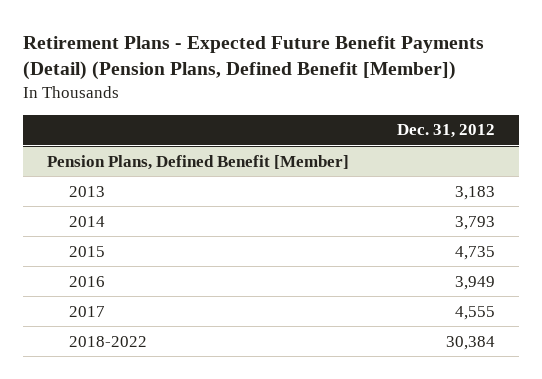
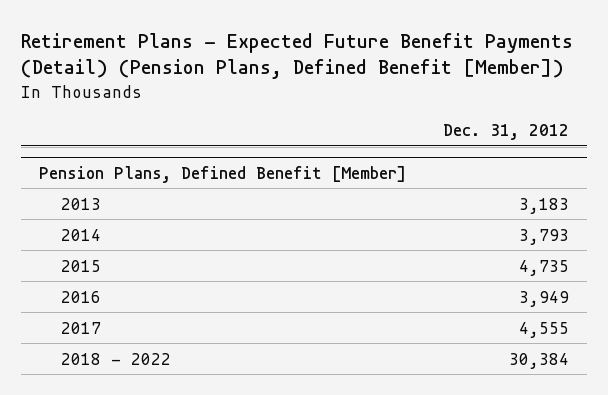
[68,335,147,347] 2018-2022 -> [60,352,171,365] 2018 - 2022

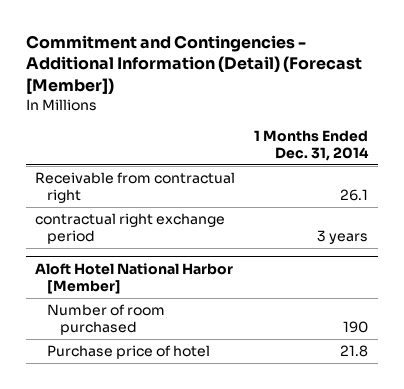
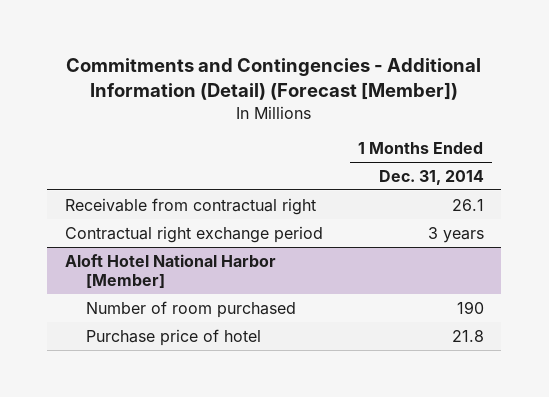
[26,34,363,95] Commitment and Contingencies - Additional Information (Detail) (Forecast [Member]) -> [66,58,482,101] Commitments and Contingencies - Additional Information (Detail) (Forecast [Member])
[35,213,226,245] contractual right exchange period -> [65,225,324,243] Contractual right exchange period

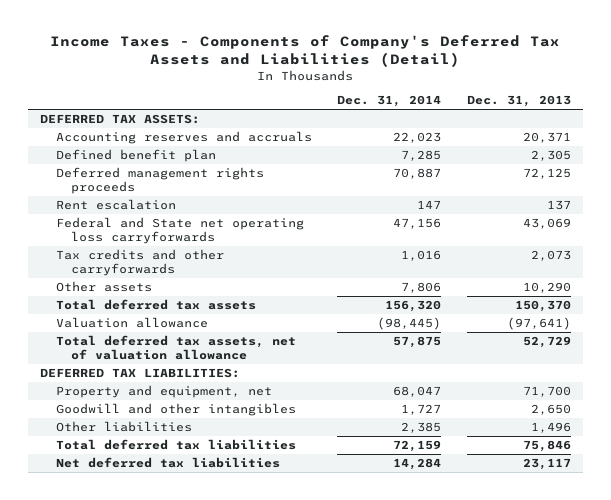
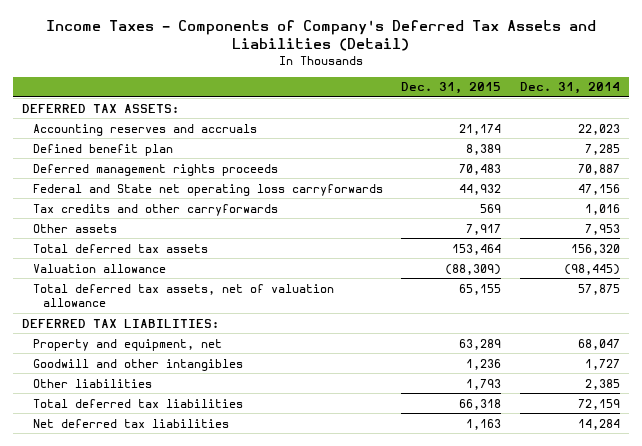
[466,95,571,108] Dec. 31, 2013 -> none
none -> [401,82,502,95] Dec. 31, 2015
[55,198,176,210] Rent escalation -> none
[401,281,442,293] 7,806 -> [585,223,621,235] 7,953

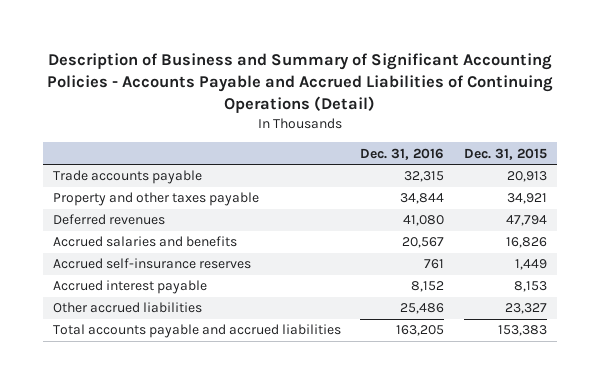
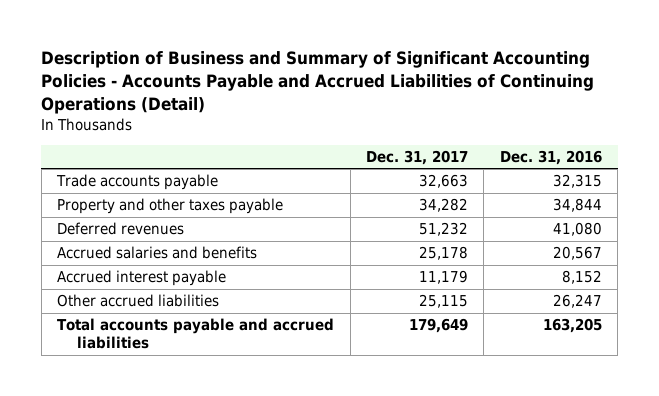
[464,147,548,160] Dec. 31, 2015 -> none
none -> [366,149,469,165] Dec. 31, 2017
[52,258,251,270] Accrued self-insurance reserves -> none
[400,303,445,315] 25,486 -> [552,294,602,309] 26,247

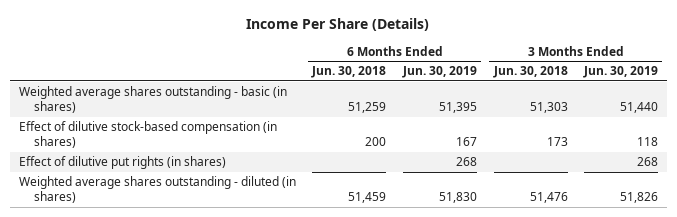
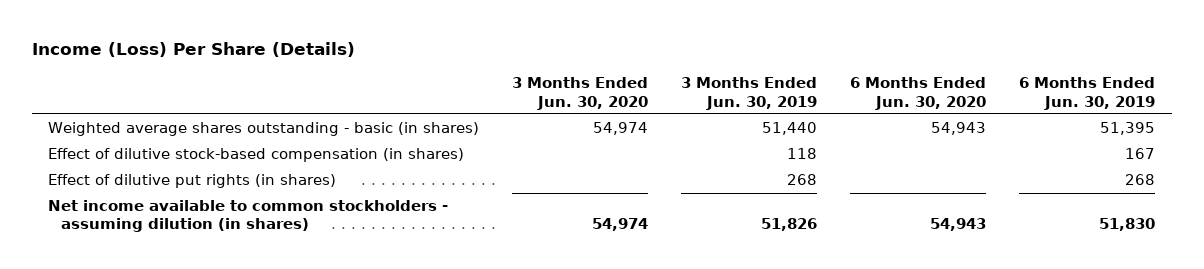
[246,18,430,32] Income Per Share (Details) -> [31,42,355,58] Income (Loss) Per Share (Details)
[311,66,387,79] Jun. 30, 2018 -> none
[492,66,568,79] Jun. 30, 2018 -> none
none -> [512,77,649,110] 3 Months Ended Jun. 30, 2020
none -> [850,77,987,110] 6 Months Ended Jun. 30, 2020
[18,176,296,204] Weighted average shares outstanding - diluted (in shares) -> [48,200,449,233] Net income available to common stockholders - assuming dilution (in shares)

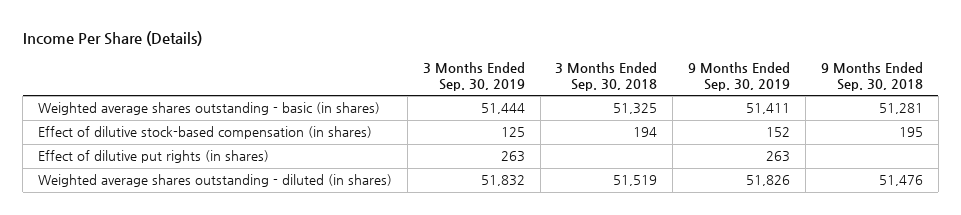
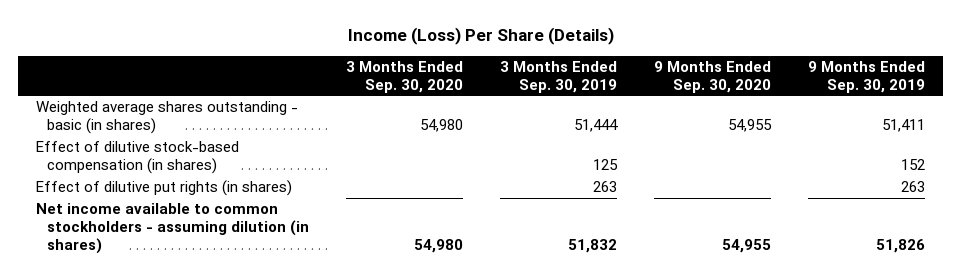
[22,30,202,46] Income Per Share (Details) -> [347,26,614,45] Income (Loss) Per Share (Details)
[555,62,658,91] 3 Months Ended Sep. 30, 2018 -> none
[820,62,923,91] 9 Months Ended Sep. 30, 2018 -> none
none -> [346,60,464,93] 3 Months Ended Sep. 30, 2020
none -> [653,60,771,93] 9 Months Ended Sep. 30, 2020
[38,174,393,188] Weighted average shares outstanding - diluted (in shares) -> [36,203,310,254] Net income available to common stockholders - assuming dilution (in shares)

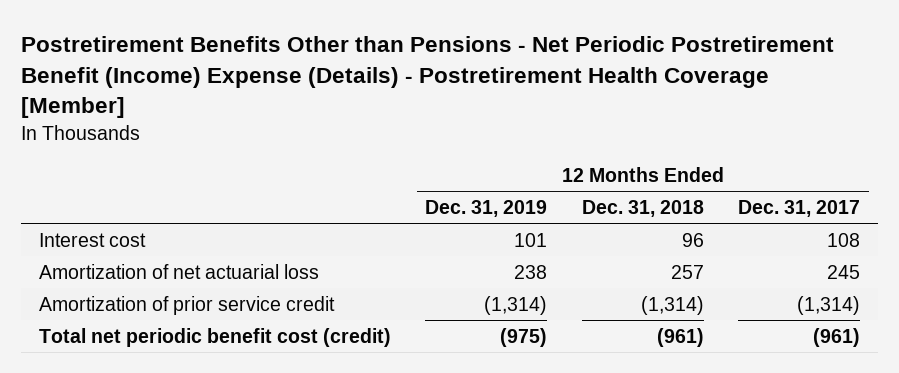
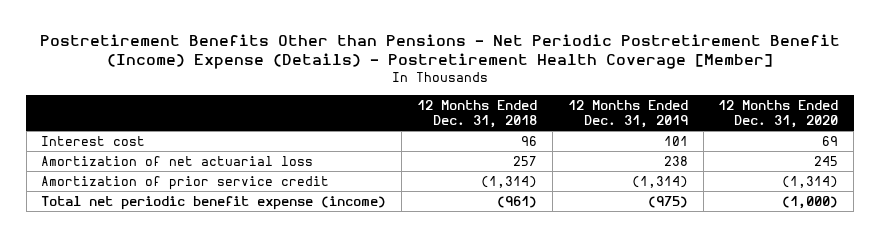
[738,200,861,218] Dec. 31, 2017 -> none
none -> [718,99,839,129] 12 Months Ended Dec. 31, 2020
[38,327,391,347] Total net periodic benefit cost (credit) -> [41,195,387,210] Total net periodic benefit expense (income)

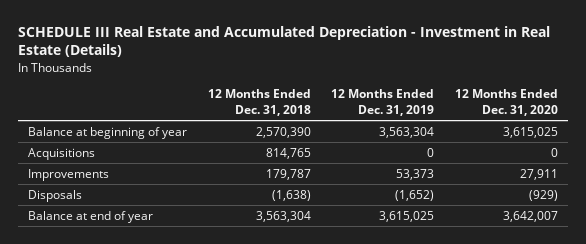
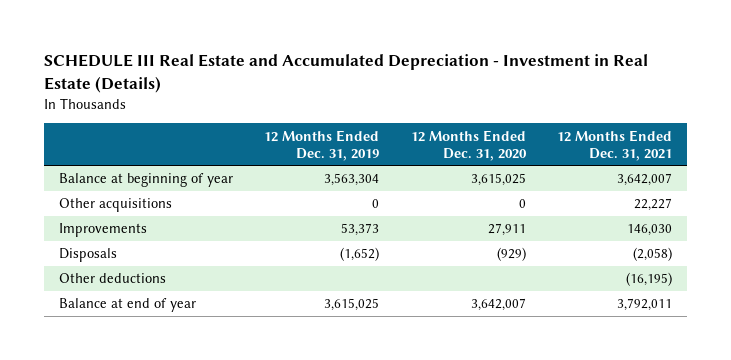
[207,89,311,117] 12 Months Ended Dec. 31, 2018 -> none
none -> [556,129,672,161] 12 Months Ended Dec. 31, 2021
[28,147,96,160] Acquisitions -> [59,198,173,213] Other acquisitions
none -> [59,273,167,284] Other deductions

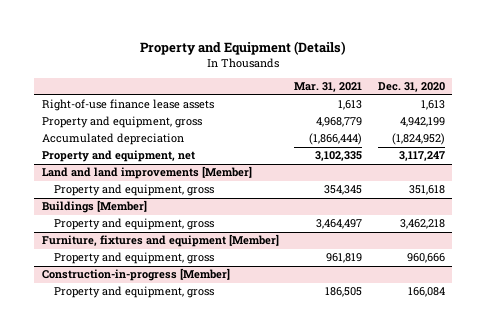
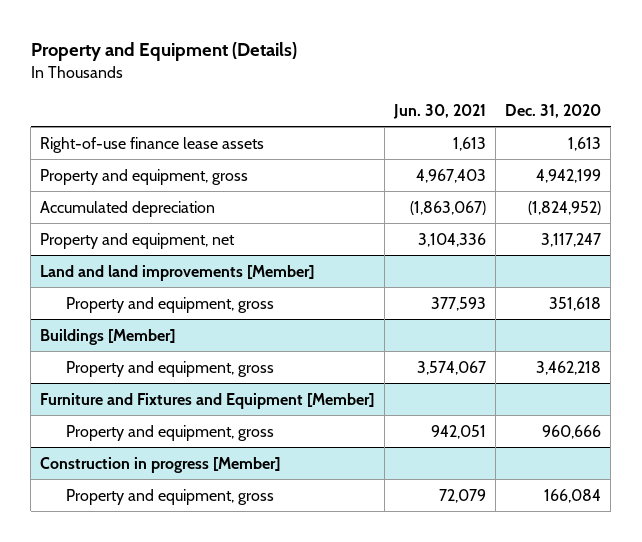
[294,82,363,93] Mar. 31, 2021 -> none
none -> [392,103,486,119] Jun. 30, 2021
[41,234,279,248] Furniture, fixtures and equipment [Member] -> [40,392,375,409] Furniture and Fixtures and Equipment [Member]
[41,268,230,282] Construction-in-progress [Member] -> [40,456,281,473] Construction in progress [Member]

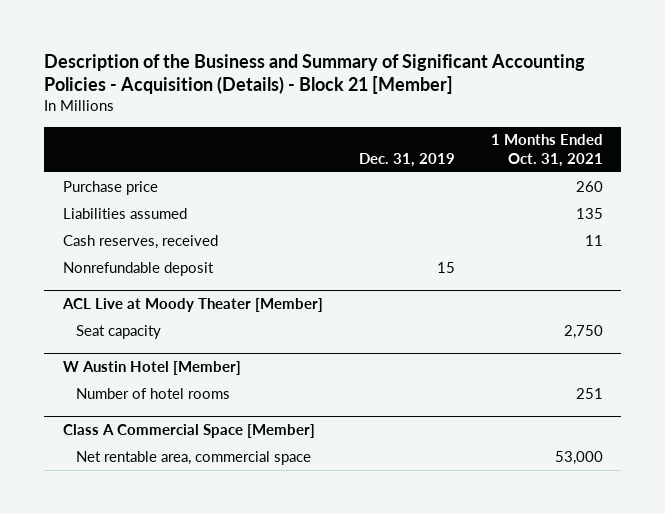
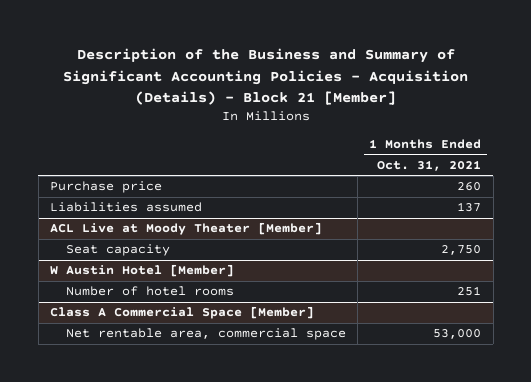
[358,152,455,167] Dec. 31, 2019 -> none
[62,234,218,249] Cash reserves, received -> none
[62,261,214,276] Nonrefundable deposit -> none
[575,207,603,219] 135 -> [457,202,482,213] 137

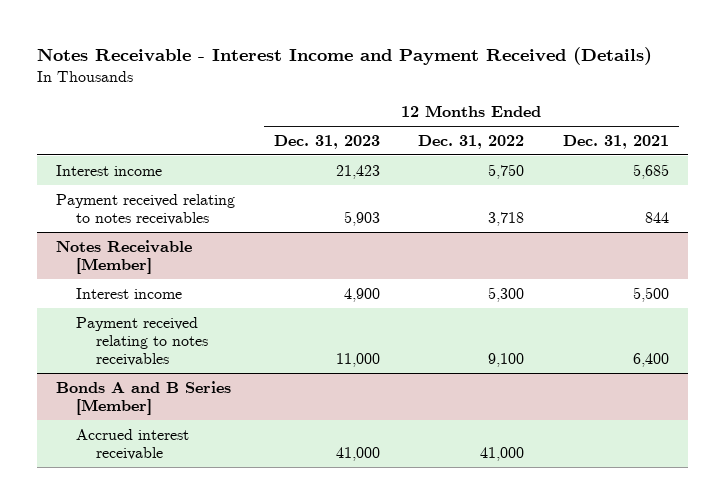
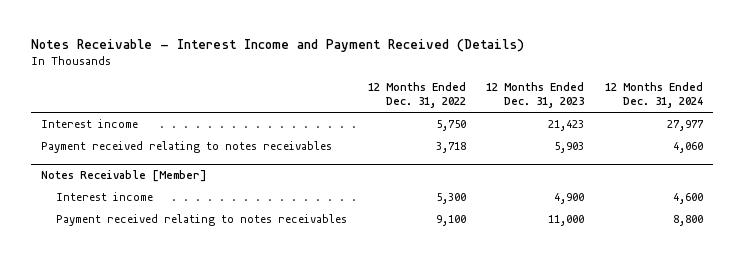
[562,134,669,149] Dec. 31, 2021 -> none
none -> [604,82,703,109] 12 Months Ended Dec. 31, 2024
[56,380,232,415] Bonds A and B Series [Member] -> none
[76,428,190,460] Accrued interest receivable -> none

